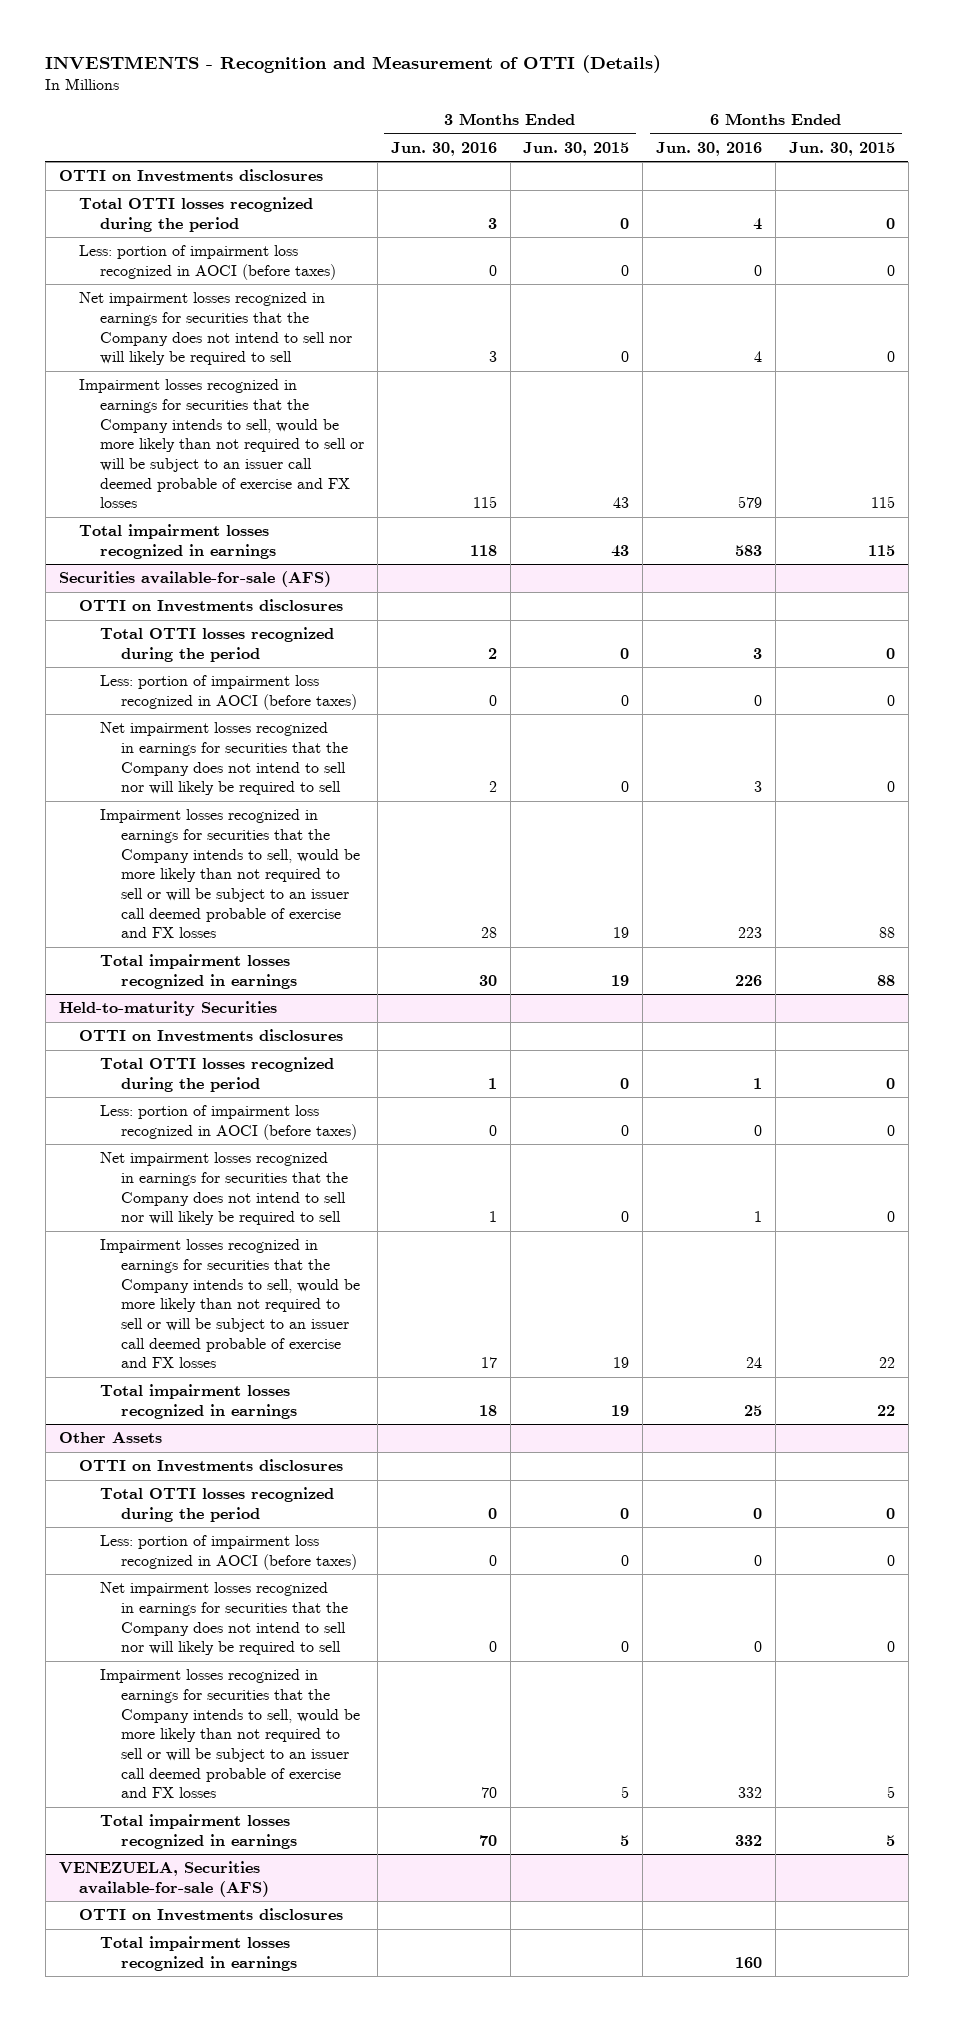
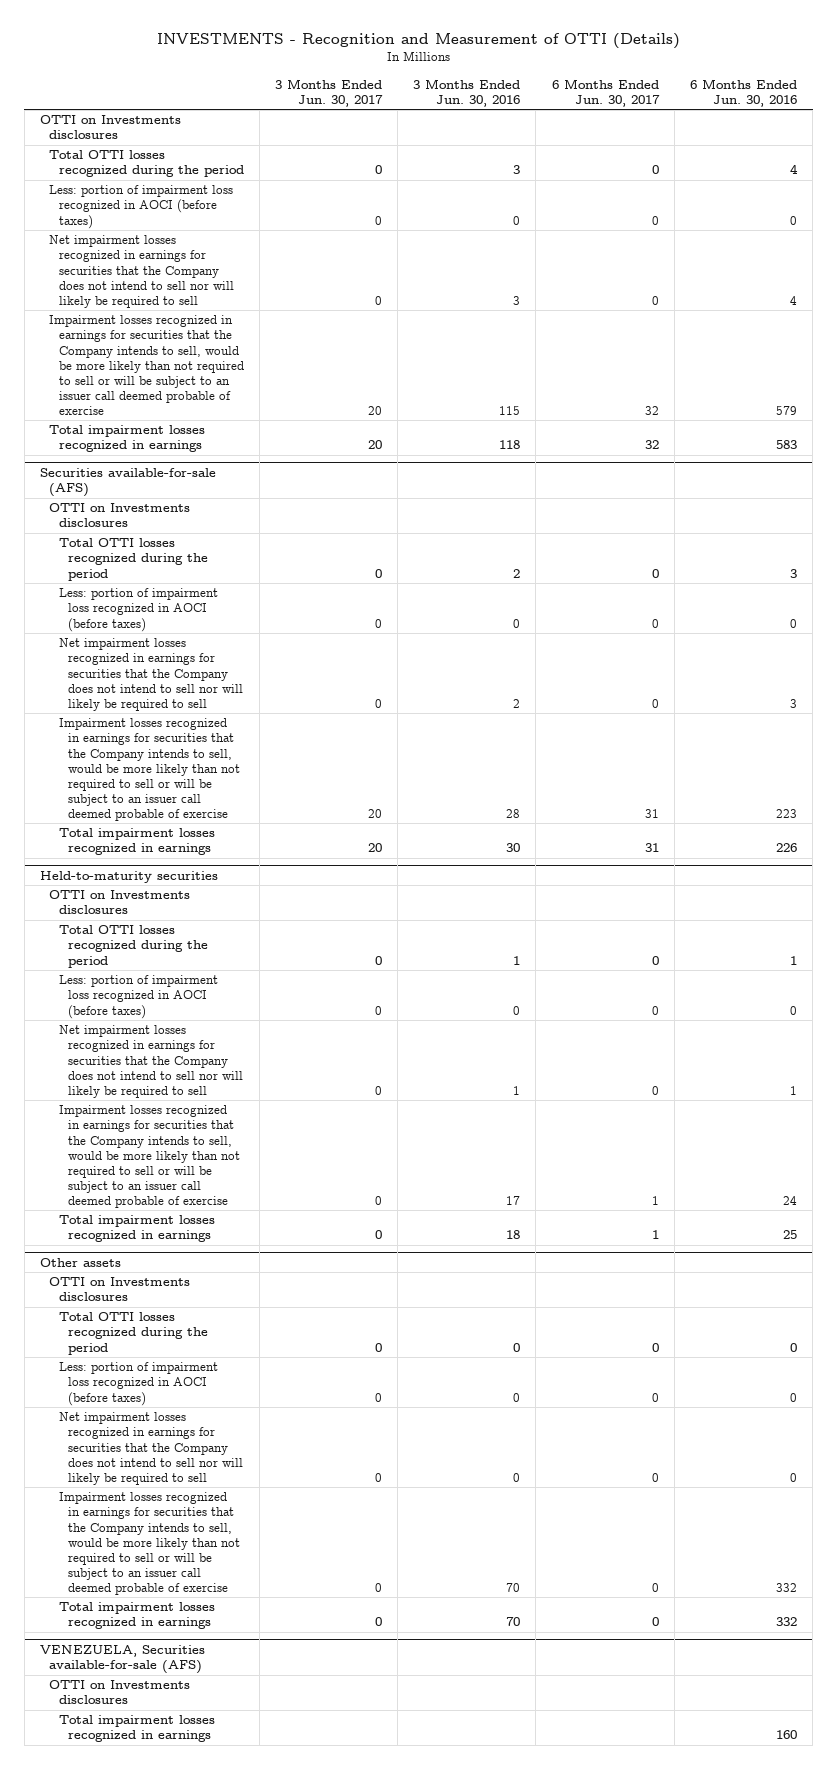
[523,141,630,156] Jun. 30, 2015 -> none
[789,141,896,156] Jun. 30, 2015 -> none
none -> [274,78,383,107] 3 Months Ended Jun. 30, 2017
none -> [551,78,660,107] 6 Months Ended Jun. 30, 2017
[79,379,364,509] Impairment losses recognized in earnings for securities that the Company intends to sell, would be more likely than not required to sell or will be subject to an issuer call deemed probable of exercise and FX losses -> [49,315,244,415] Impairment losses recognized in earnings for securities that the Company intends to sell, would be more likely than not required to sell or will be subject to an issuer call deemed probable of exercise
[99,809,360,939] Impairment losses recognized in earnings for securities that the Company intends to sell, would be more likely than not required to sell or will be subject to an issuer call deemed probable of exercise and FX losses -> [58,718,240,821] Impairment losses recognized in earnings for securities that the Company intends to sell, would be more likely than not required to sell or will be subject to an issuer call deemed probable of exercise
[58,1001,277,1017] Held-to-maturity Securities -> [40,870,219,883] Held-to-maturity securities
[99,1239,360,1369] Impairment losses recognized in earnings for securities that the Company intends to sell, would be more likely than not required to sell or will be subject to an issuer call deemed probable of exercise and FX losses -> [58,1105,240,1208] Impairment losses recognized in earnings for securities that the Company intends to sell, would be more likely than not required to sell or will be subject to an issuer call deemed probable of exercise
[58,1432,162,1444] Other Assets -> [40,1257,122,1267] Other assets
[99,1669,360,1799] Impairment losses recognized in earnings for securities that the Company intends to sell, would be more likely than not required to sell or will be subject to an issuer call deemed probable of exercise and FX losses -> [58,1492,240,1595] Impairment losses recognized in earnings for securities that the Company intends to sell, would be more likely than not required to sell or will be subject to an issuer call deemed probable of exercise

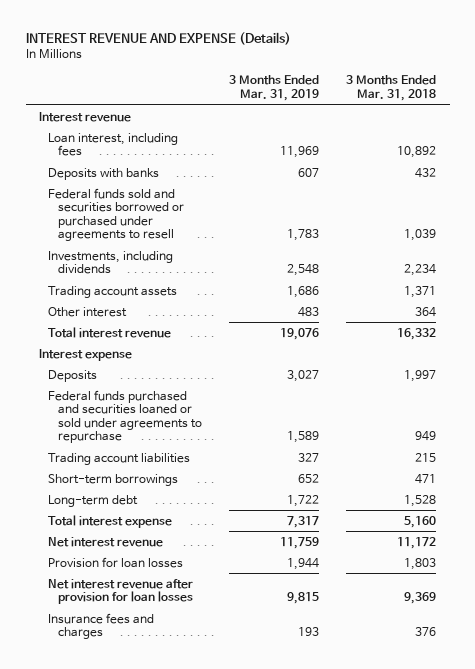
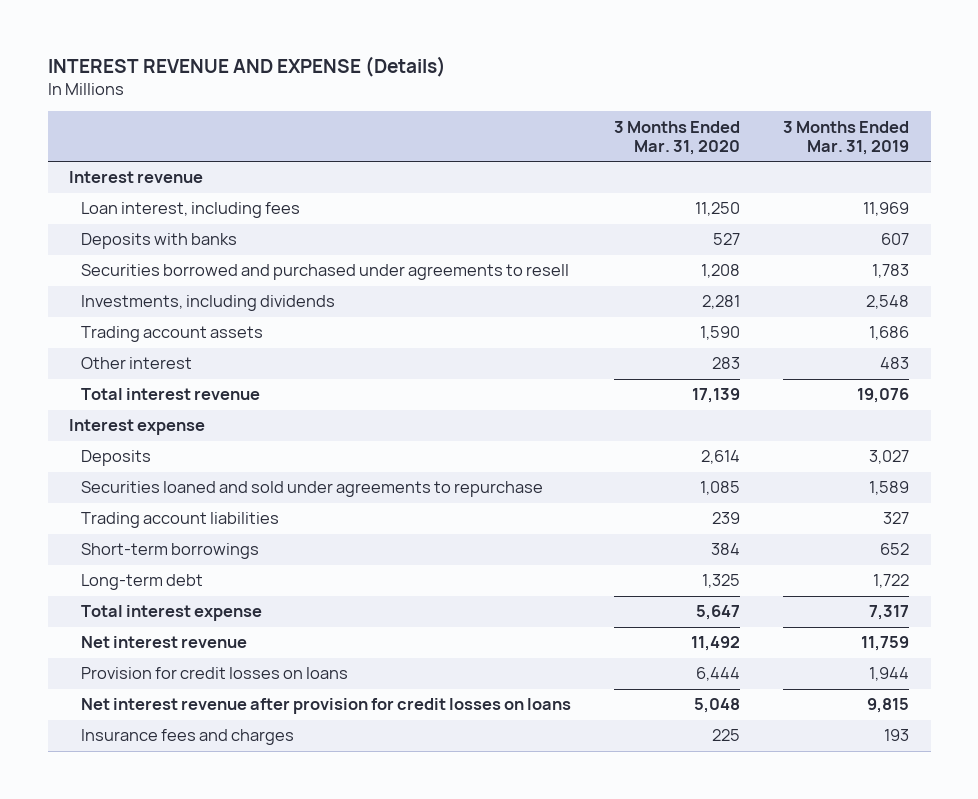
[345,75,436,101] 3 Months Ended Mar. 31, 2018 -> none
none -> [614,120,741,155] 3 Months Ended Mar. 31, 2020
[48,187,184,242] Federal funds sold and securities borrowed or purchased under agreements to resell -> [81,264,570,281] Securities borrowed and purchased under agreements to resell
[48,389,202,444] Federal funds purchased and securities loaned or sold under agreements to repurchase -> [81,481,544,498] Securities loaned and sold under agreements to repurchase
[48,556,184,568] Provision for loan losses -> [81,667,349,680] Provision for credit losses on loans
[48,578,194,605] Net interest revenue after provision for loan losses -> [81,698,572,715] Net interest revenue after provision for credit losses on loans

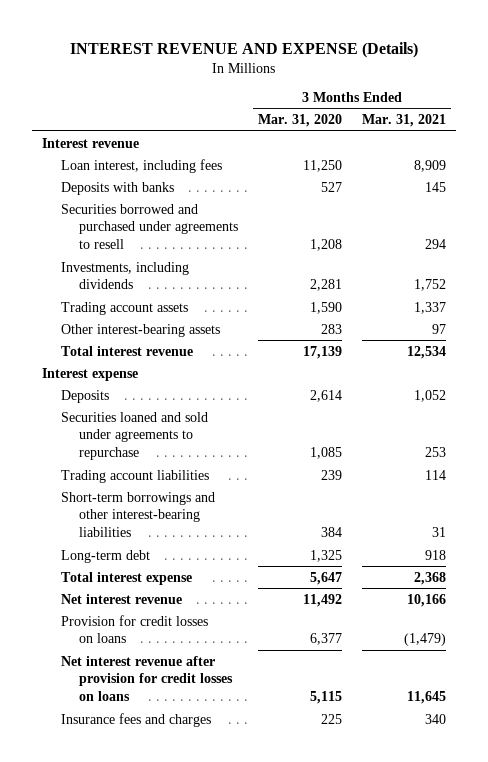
[783,120,910,155] 3 Months Ended Mar. 31, 2019 -> none
none -> [362,114,447,128] Mar. 31, 2021
[81,357,193,370] Other interest -> [60,323,220,337] Other interest-bearing assets
[81,543,260,560] Short-term borrowings -> [60,491,215,538] Short-term borrowings and other interest-bearing liabilities
[696,667,741,682] 6,444 -> [310,633,343,646] 6,377
[694,698,741,714] 5,048 -> [310,691,343,705] 5,115

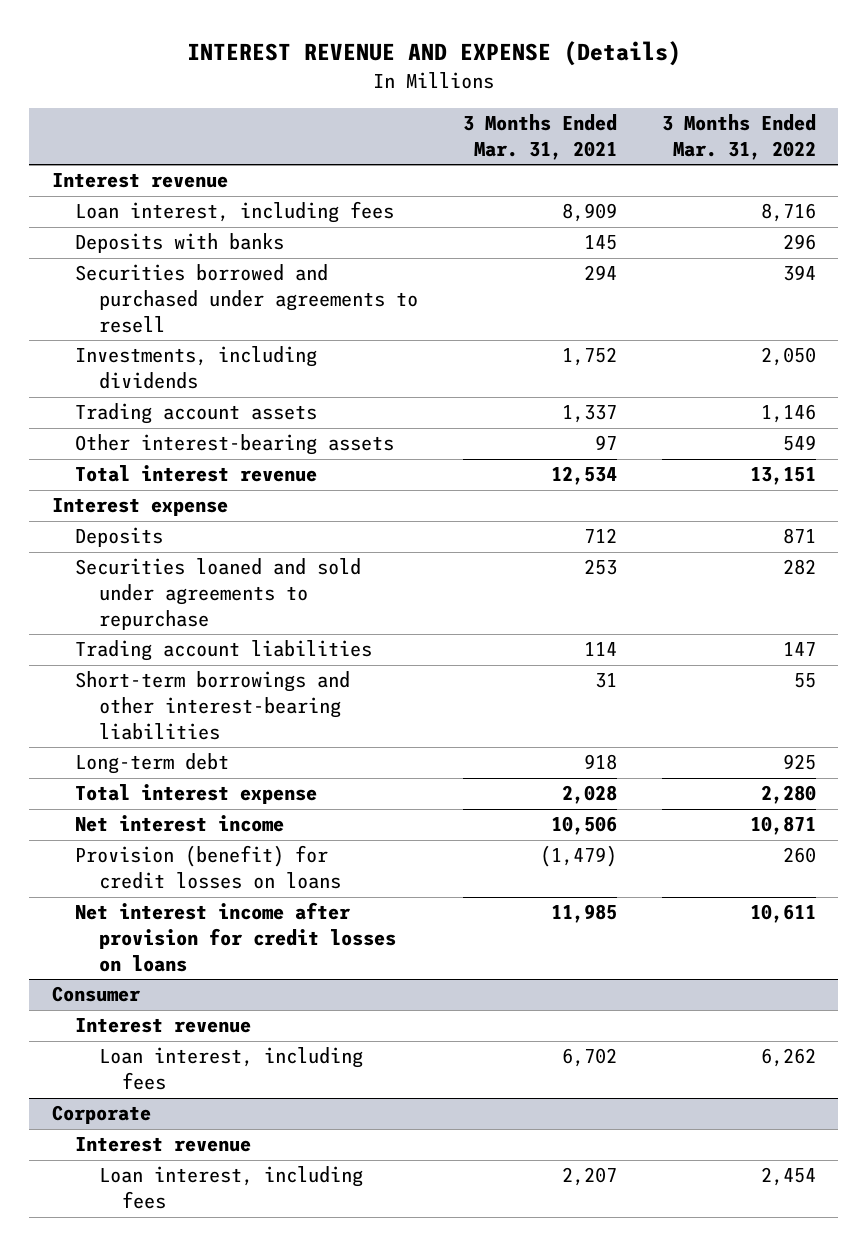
[258,114,343,128] Mar. 31, 2020 -> none
none -> [661,114,816,161] 3 Months Ended Mar. 31, 2022
[414,389,447,402] 1,052 -> [583,528,617,544] 712
[60,712,211,727] Insurance fees and charges -> none
[414,571,447,585] 2,368 -> [561,785,617,805] 2,028
[60,593,182,604] Net interest revenue -> [75,815,285,833] Net interest income
[407,593,447,607] 10,166 -> [550,816,617,836] 10,506
[60,614,208,644] Provision for credit losses on loans -> [75,845,341,890] Provision (benefit) for credit losses on loans
[60,655,233,702] Net interest revenue after provision for credit losses on loans -> [75,902,396,973] Net interest income after provision for credit losses on loans
[407,691,447,705] 11,645 -> [550,904,617,924] 11,985
none -> [51,986,141,1003] Consumer
none -> [75,1018,252,1034] Interest revenue
none -> [98,1047,363,1091] Loan interest, including fees
none -> [51,1105,151,1125] Corporate
none -> [75,1137,252,1153] Interest revenue
none -> [98,1166,363,1210] Loan interest, including fees

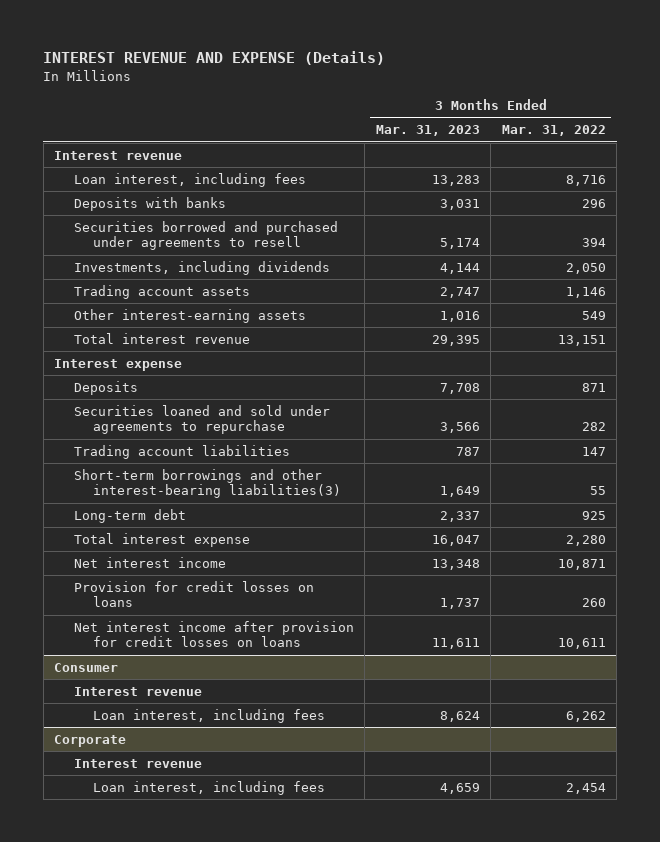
[462,114,617,161] 3 Months Ended Mar. 31, 2021 -> none
none -> [375,125,480,137] Mar. 31, 2023
[75,434,395,456] Other interest-bearing assets -> [73,308,306,323] Other interest-earning assets
[75,671,351,741] Short-term borrowings and other interest-bearing liabilities -> [73,468,341,499] Short-term borrowings and other interest-bearing liabilities(3)
[75,845,341,890] Provision (benefit) for credit losses on loans -> [73,580,314,608] Provision for credit losses on loans

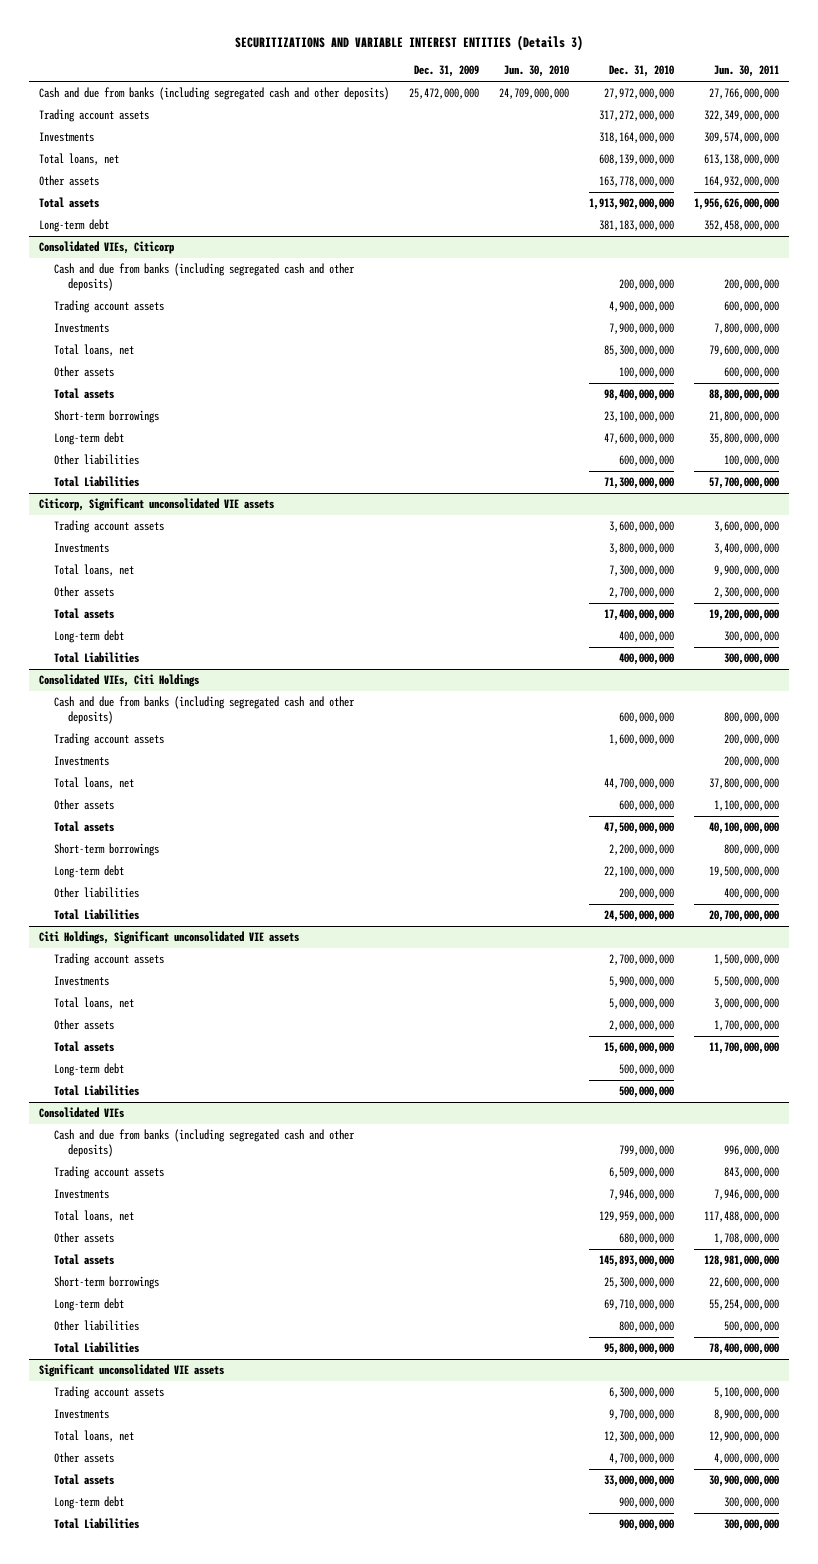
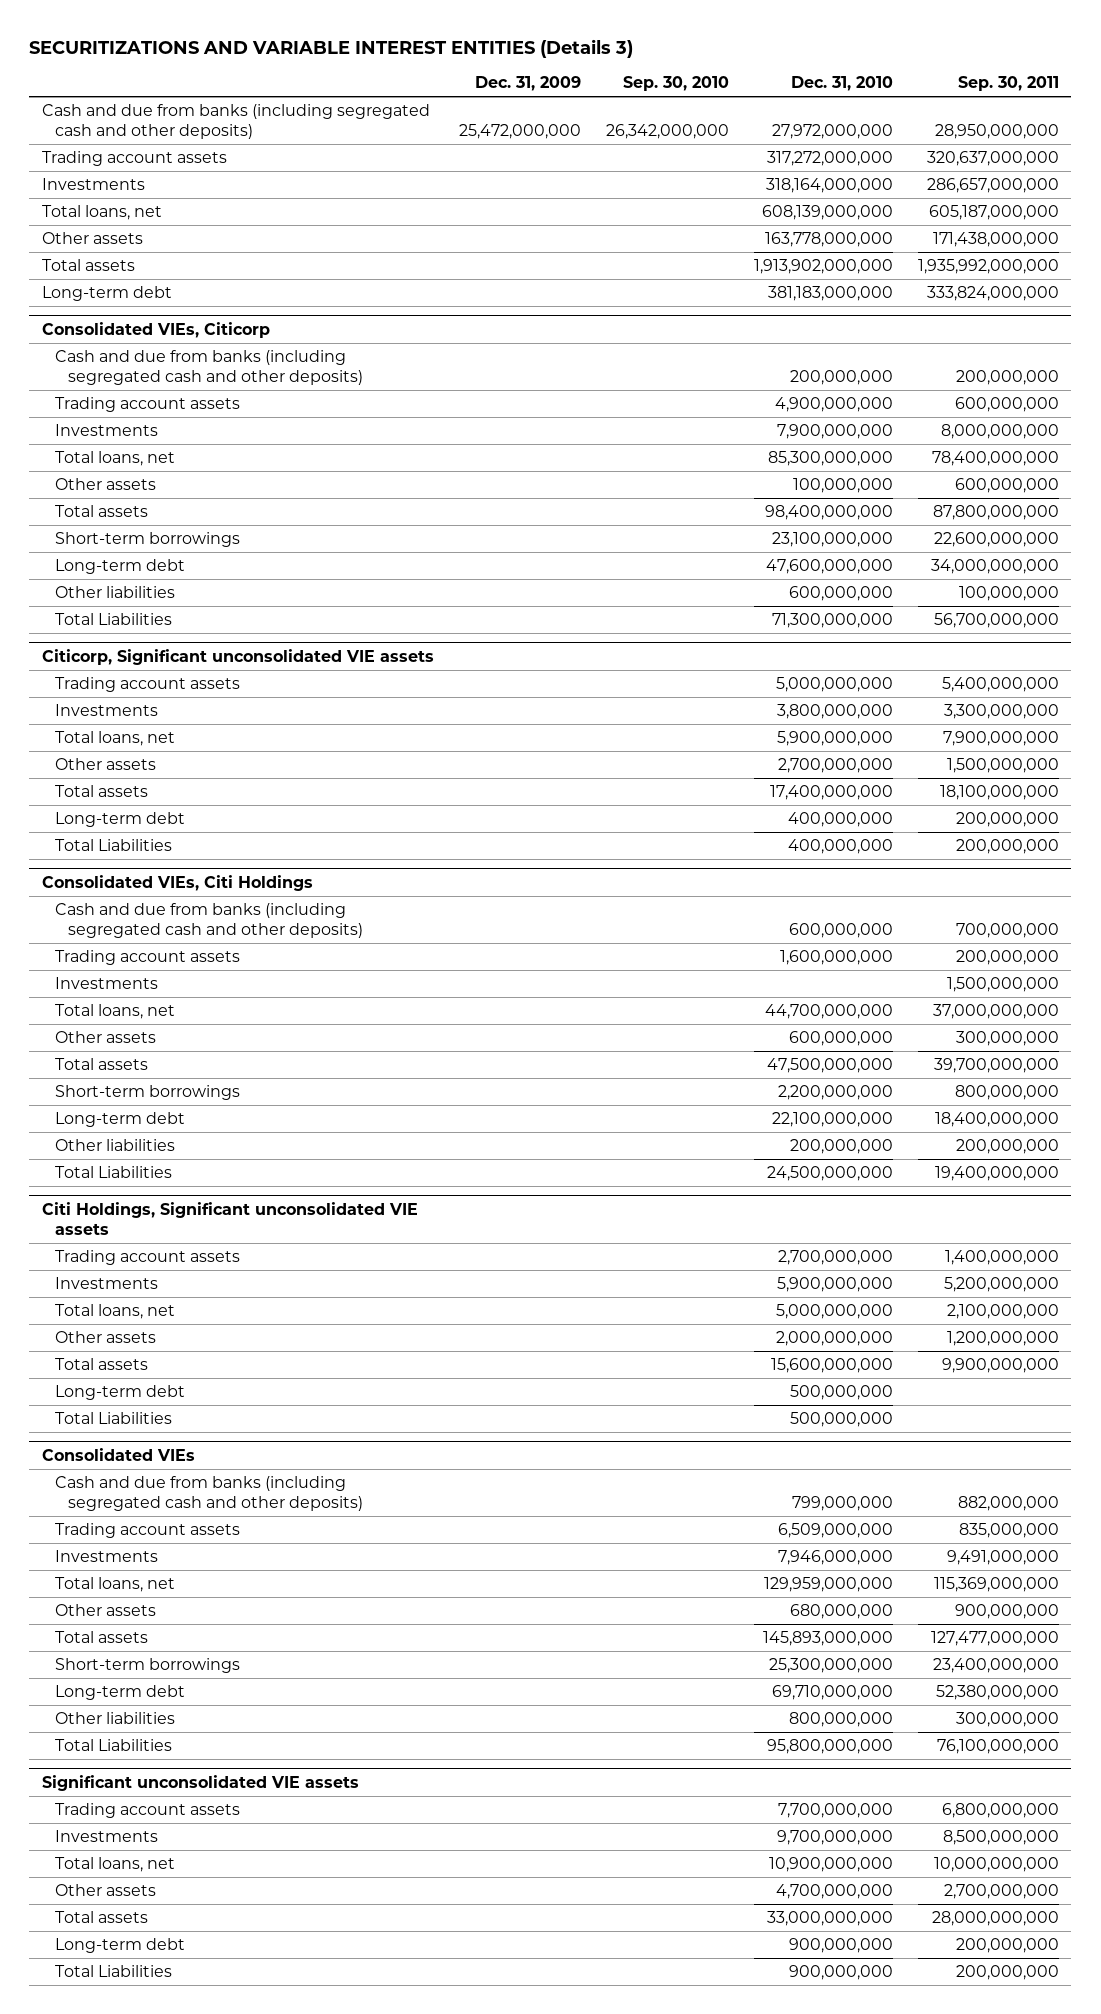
[503,65,569,78] Jun. 30, 2010 -> none
[713,65,779,78] Jun. 30, 2011 -> none
none -> [622,76,729,92] Sep. 30, 2010
none -> [957,76,1059,92] Sep. 30, 2011
[608,521,674,533] 3,600,000,000 -> [775,676,893,692] 5,000,000,000
[608,565,674,577] 7,300,000,000 -> [776,730,893,746] 5,900,000,000
[608,1387,674,1399] 6,300,000,000 -> [777,1802,893,1818] 7,700,000,000
[603,1431,674,1443] 12,300,000,000 -> [768,1856,893,1872] 10,900,000,000

